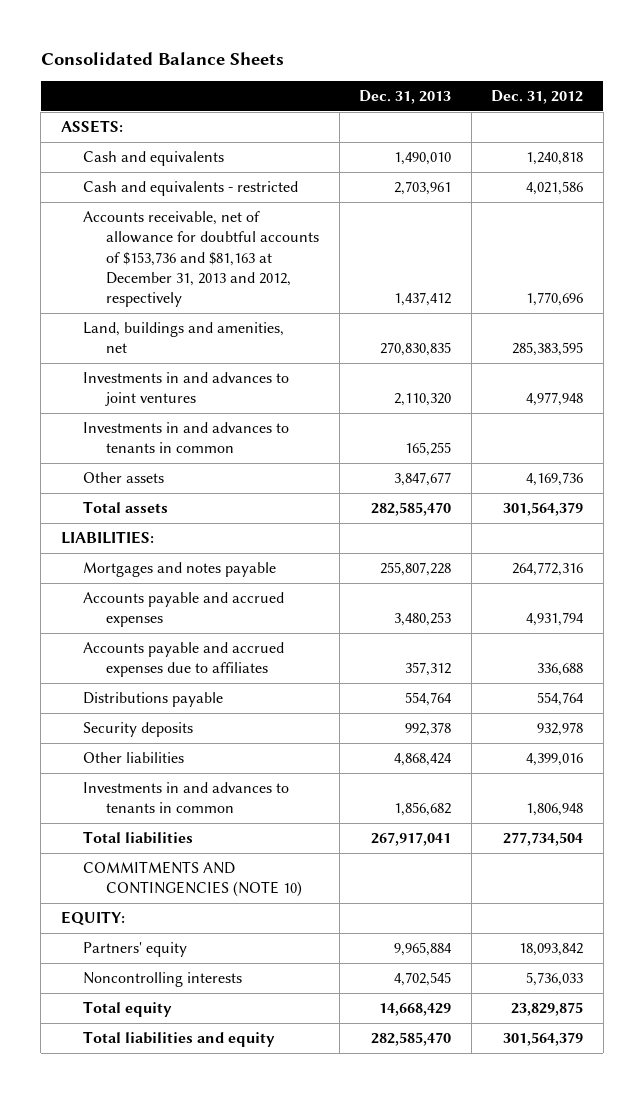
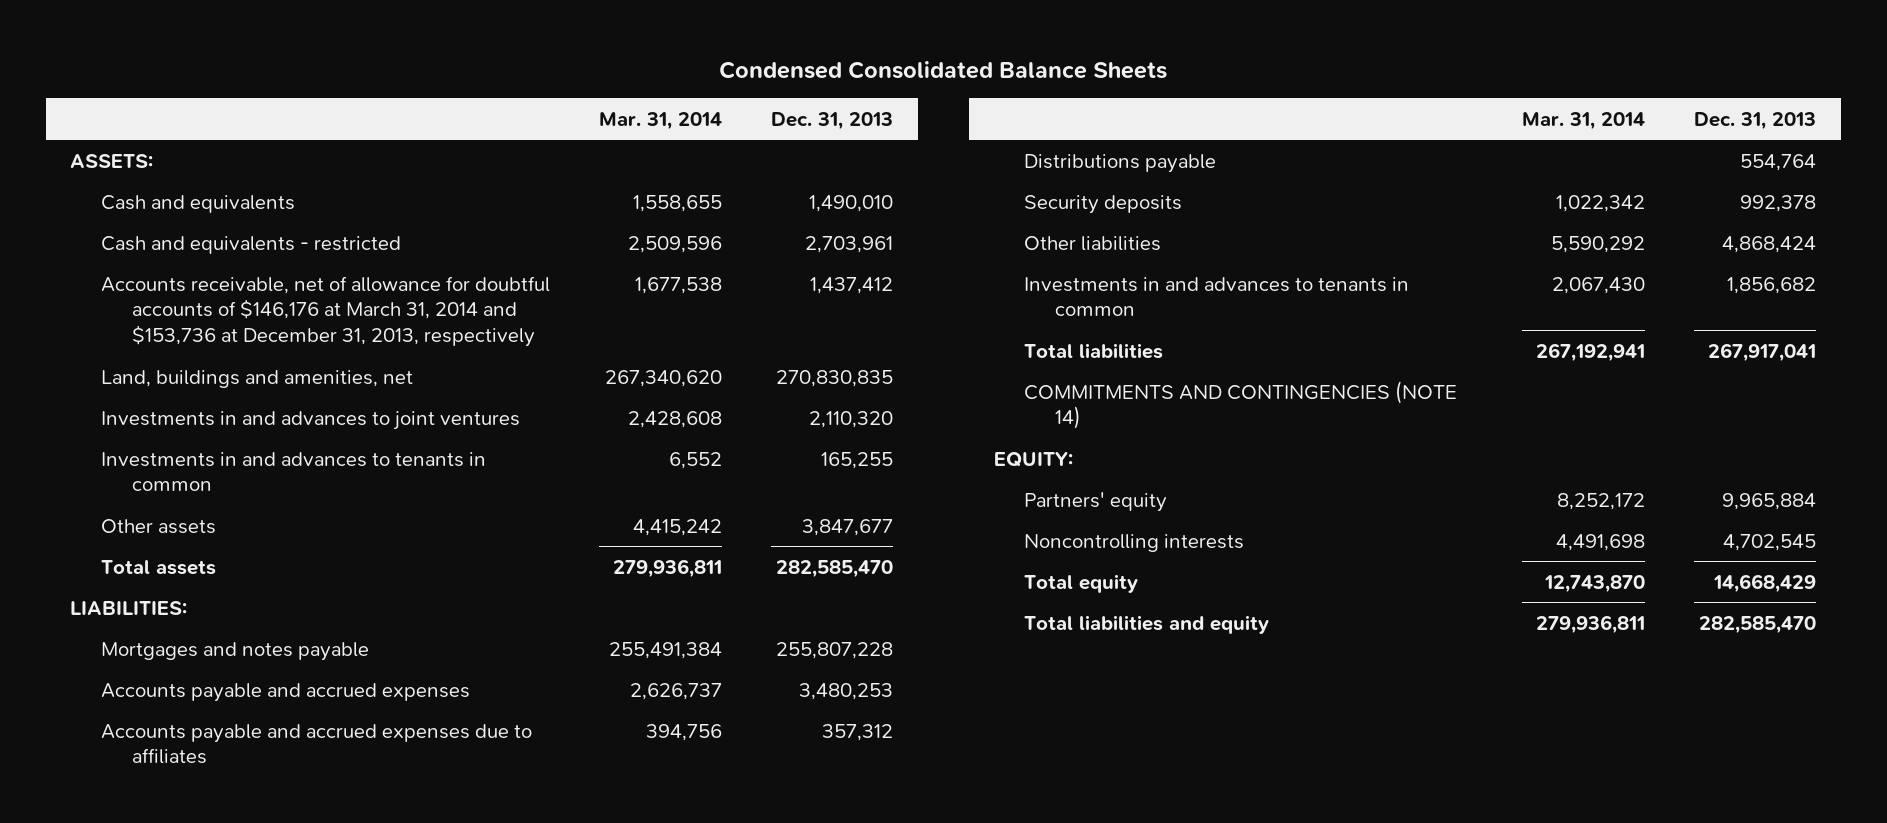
[40,52,284,66] Consolidated Balance Sheets -> [719,60,1168,79] Condensed Consolidated Balance Sheets
[491,90,584,105] Dec. 31, 2012 -> none
none -> [599,111,723,130] Mar. 31, 2014
[83,211,320,308] Accounts receivable, net of allowance for doubtful accounts of $153,736 and $81,163 at December 31, 2013 and 2012, respectively -> [101,275,551,348] Accounts receivable, net of allowance for doubtful accounts of $146,176 at March 31, 2014 and $153,736 at December 31, 2013, respectively
[83,861,303,898] COMMITMENTS AND CONTINGENCIES (NOTE 10) -> [1024,380,1458,430] COMMITMENTS AND CONTINGENCIES (NOTE 14)

